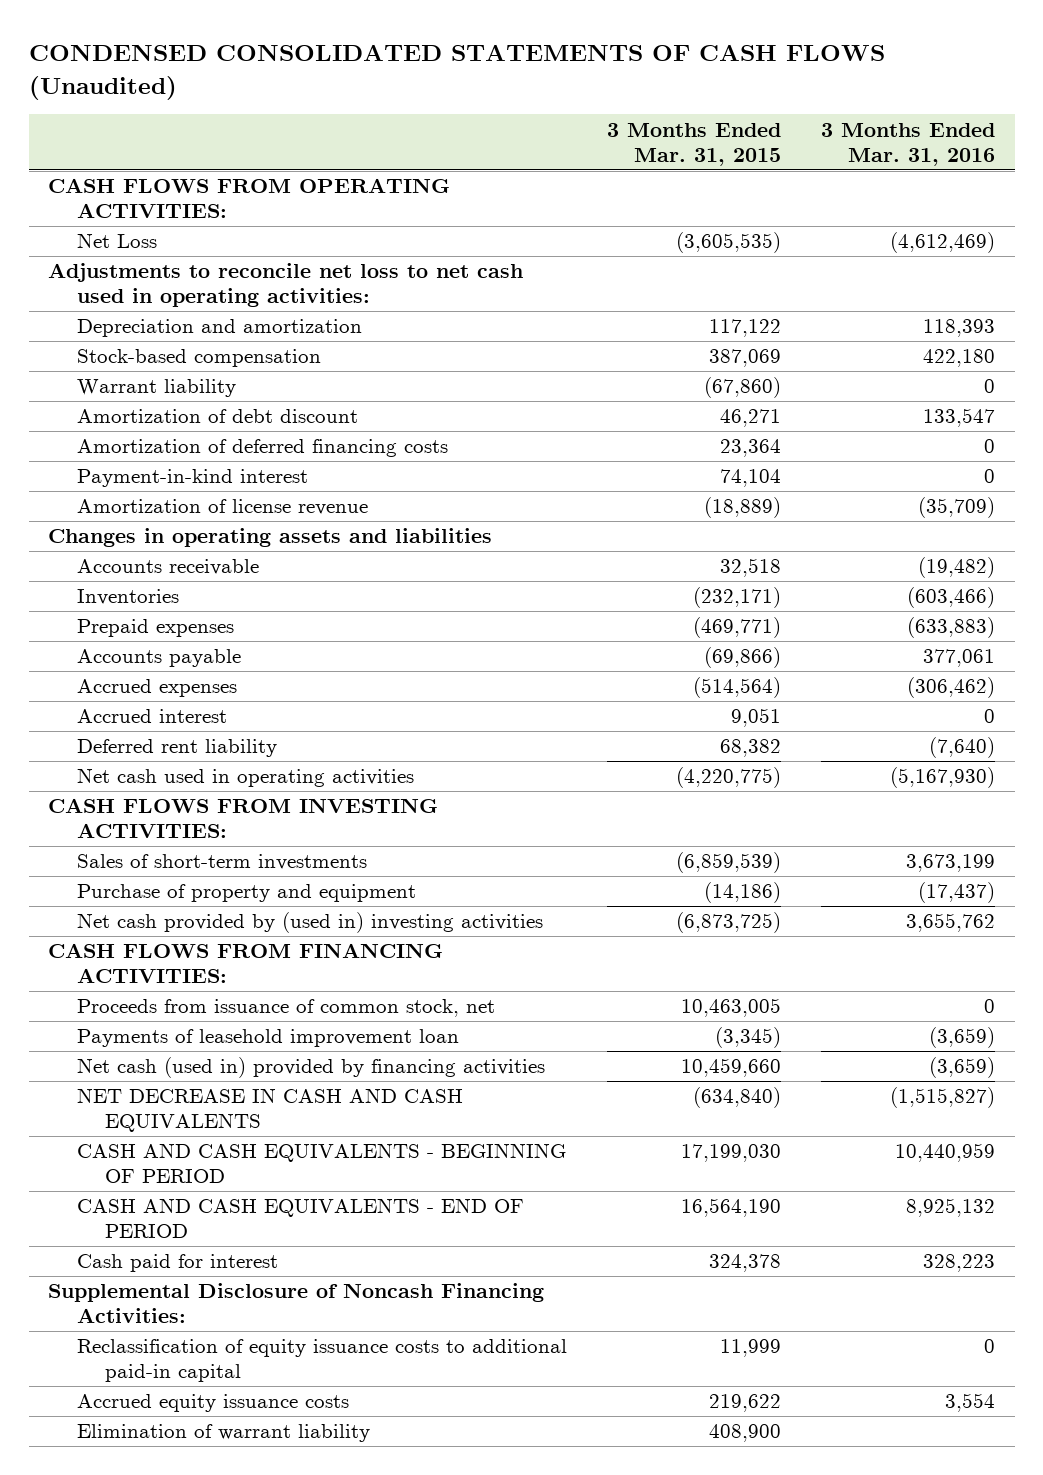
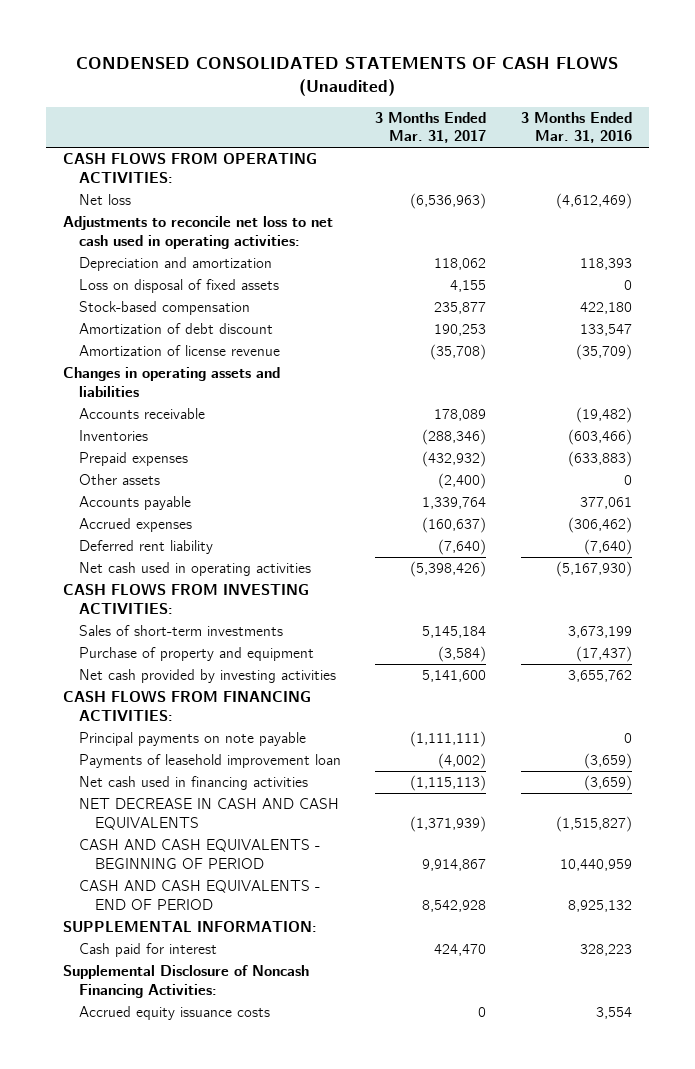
[606,122,781,166] 3 Months Ended Mar. 31, 2015 -> none
none -> [375,111,487,144] 3 Months Ended Mar. 31, 2017
[76,233,157,249] Net Loss -> [78,194,131,206] Net loss
none -> [78,279,279,294] Loss on disposal of fixed assets
[76,379,236,398] Warrant liability -> none
[76,439,448,458] Amortization of deferred financing costs -> none
[76,469,308,488] Payment-in-kind interest -> none
none -> [78,474,160,486] Other assets
[76,709,227,724] Accrued interest -> none
[76,912,543,934] Net cash provided by (used in) investing activities -> [78,669,336,684] Net cash provided by investing activities
[76,999,495,1018] Proceeds from issuance of common stock, net -> none
none -> [78,732,306,747] Principal payments on note payable
[76,1057,545,1079] Net cash (used in) provided by financing activities -> [78,776,308,791] Net cash used in financing activities
none -> [63,921,318,933] SUPPLEMENTAL INFORMATION:
[76,1339,567,1383] Reclassification of equity issuance costs to additional paid-in capital -> none
[76,1424,370,1443] Elimination of warrant liability -> none

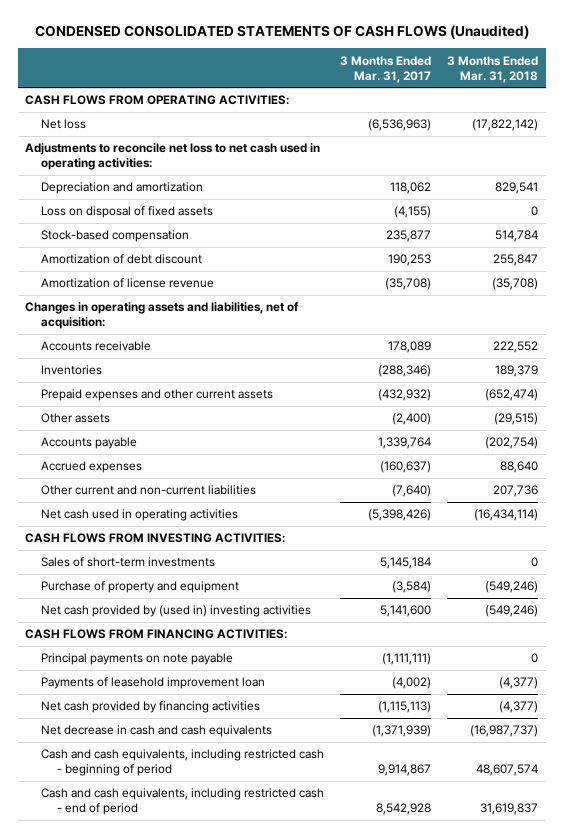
[520,111,632,144] 3 Months Ended Mar. 31, 2016 -> none
none -> [446,55,538,83] 3 Months Ended Mar. 31, 2018
[450,280,487,293] 4,155 -> [394,206,432,219] (4,155)
[63,367,281,397] Changes in operating assets and liabilities -> [25,302,300,330] Changes in operating assets and liabilities, net of acquisition:
[78,452,188,467] Prepaid expenses -> [41,389,274,402] Prepaid expenses and other current assets
[78,540,213,555] Deferred rent liability -> [41,485,257,496] Other current and non-current liabilities
[78,669,336,684] Net cash provided by investing activities -> [41,605,312,618] Net cash provided by (used in) investing activities
[63,921,318,933] SUPPLEMENTAL INFORMATION: -> none
[78,943,217,958] Cash paid for interest -> none
[63,965,310,998] Supplemental Disclosure of Noncash Financing Activities: -> none
[78,1006,270,1021] Accrued equity issuance costs -> none
[78,776,308,791] Net cash used in financing activities -> [41,701,261,714] Net cash provided by financing activities
[78,798,339,830] NET DECREASE IN CASH AND CASH EQUIVALENTS -> [41,725,273,738] Net decrease in cash and cash equivalents
[78,839,320,869] CASH AND CASH EQUIVALENTS - BEGINNING OF PERIOD -> [41,749,325,777] Cash and cash equivalents, including restricted cash - beginning of period
[78,880,320,910] CASH AND CASH EQUIVALENTS - END OF PERIOD -> [41,788,325,816] Cash and cash equivalents, including restricted cash - end of period

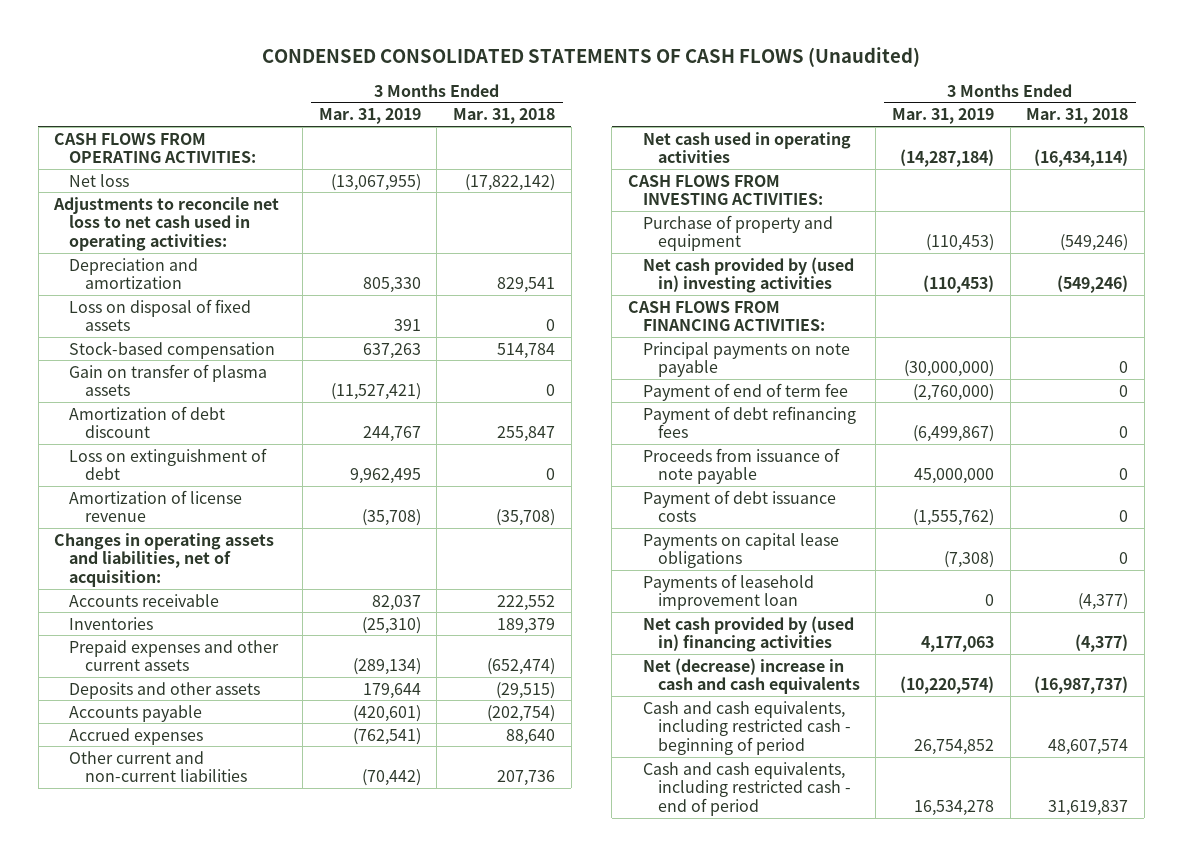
[340,55,432,83] 3 Months Ended Mar. 31, 2017 -> none
none -> [318,108,421,125] Mar. 31, 2019
none -> [69,363,268,397] Gain on transfer of plasma assets
none -> [69,447,268,481] Loss on extinguishment of debt
[41,413,111,424] Other assets -> [69,681,261,699] Deposits and other assets
[41,557,216,568] Sales of short-term investments -> none
none -> [642,382,848,401] Payment of end of term fee
none -> [642,405,856,439] Payment of debt refinancing fees
none -> [642,447,840,485] Proceeds from issuance of note payable
none -> [642,489,836,523] Payment of debt issuance costs
none -> [642,532,839,569] Payments on capital lease obligations
[41,701,261,714] Net cash provided by financing activities -> [642,615,854,653] Net cash provided by (used in) financing activities
[41,725,273,738] Net decrease in cash and cash equivalents -> [642,657,860,695] Net (decrease) increase in cash and cash equivalents

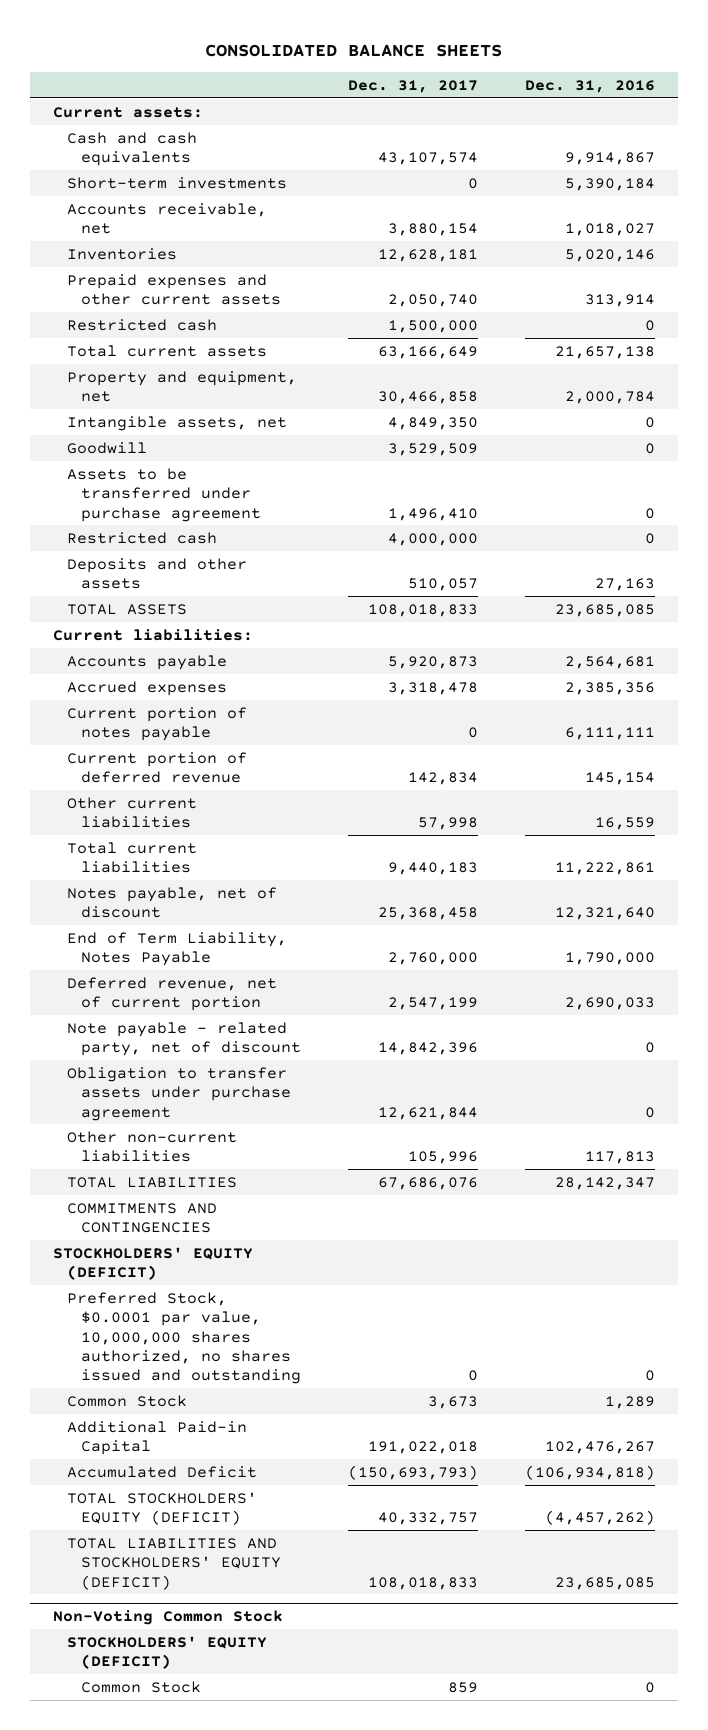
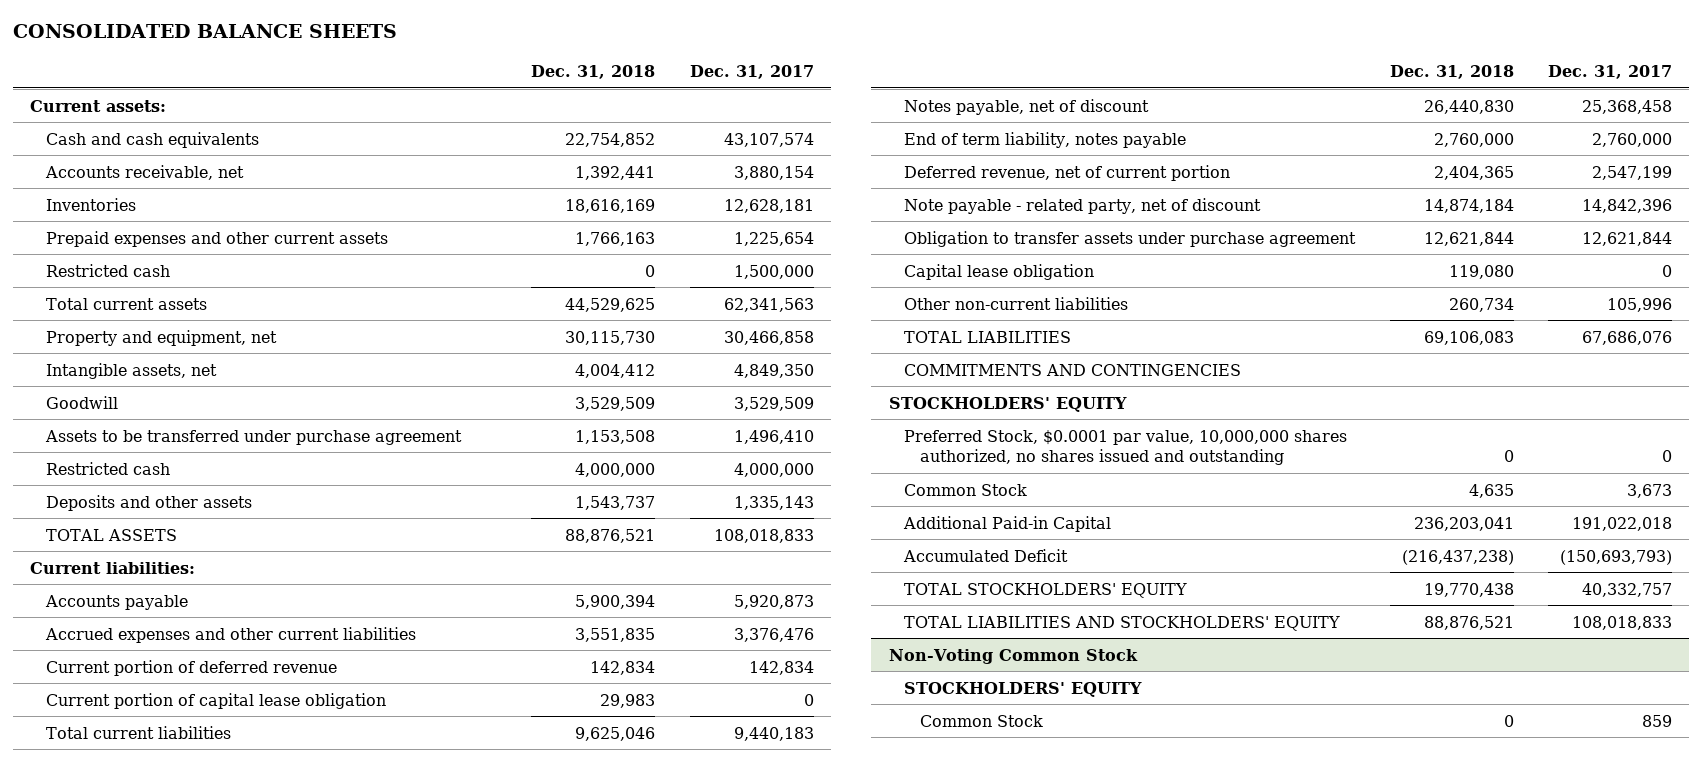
[524,79,655,93] Dec. 31, 2016 -> none
none -> [531,65,656,80] Dec. 31, 2018
[67,176,288,189] Short-term investments -> none
[387,294,478,308] 2,050,740 -> [733,231,814,246] 1,225,654
[377,345,478,359] 63,166,649 -> [723,297,814,312] 62,341,563
[407,578,478,592] 510,057 -> [733,495,814,510] 1,335,143
[67,706,248,742] Current portion of notes payable -> none
[67,680,228,696] Accrued expenses -> [45,626,417,643] Accrued expenses and other current liabilities
[387,681,478,695] 3,318,478 -> [733,627,814,642] 3,376,476
[67,796,198,829] Other current liabilities -> none
none -> [46,692,387,709] Current portion of capital lease obligation
[67,931,288,967] End of Term Liability, Notes Payable -> [904,131,1187,148] End of term liability, notes payable
none -> [904,263,1095,280] Capital lease obligation
[53,1246,254,1281] STOCKHOLDERS' EQUITY (DEFICIT) -> [888,396,1127,412] STOCKHOLDERS' EQUITY
[67,1491,258,1526] TOTAL STOCKHOLDERS' EQUITY (DEFICIT) -> [904,582,1188,598] TOTAL STOCKHOLDERS' EQUITY
[67,1537,281,1590] TOTAL LIABILITIES AND STOCKHOLDERS' EQUITY (DEFICIT) -> [904,615,1341,631] TOTAL LIABILITIES AND STOCKHOLDERS' EQUITY
[67,1635,268,1670] STOCKHOLDERS' EQUITY (DEFICIT) -> [904,681,1143,697] STOCKHOLDERS' EQUITY

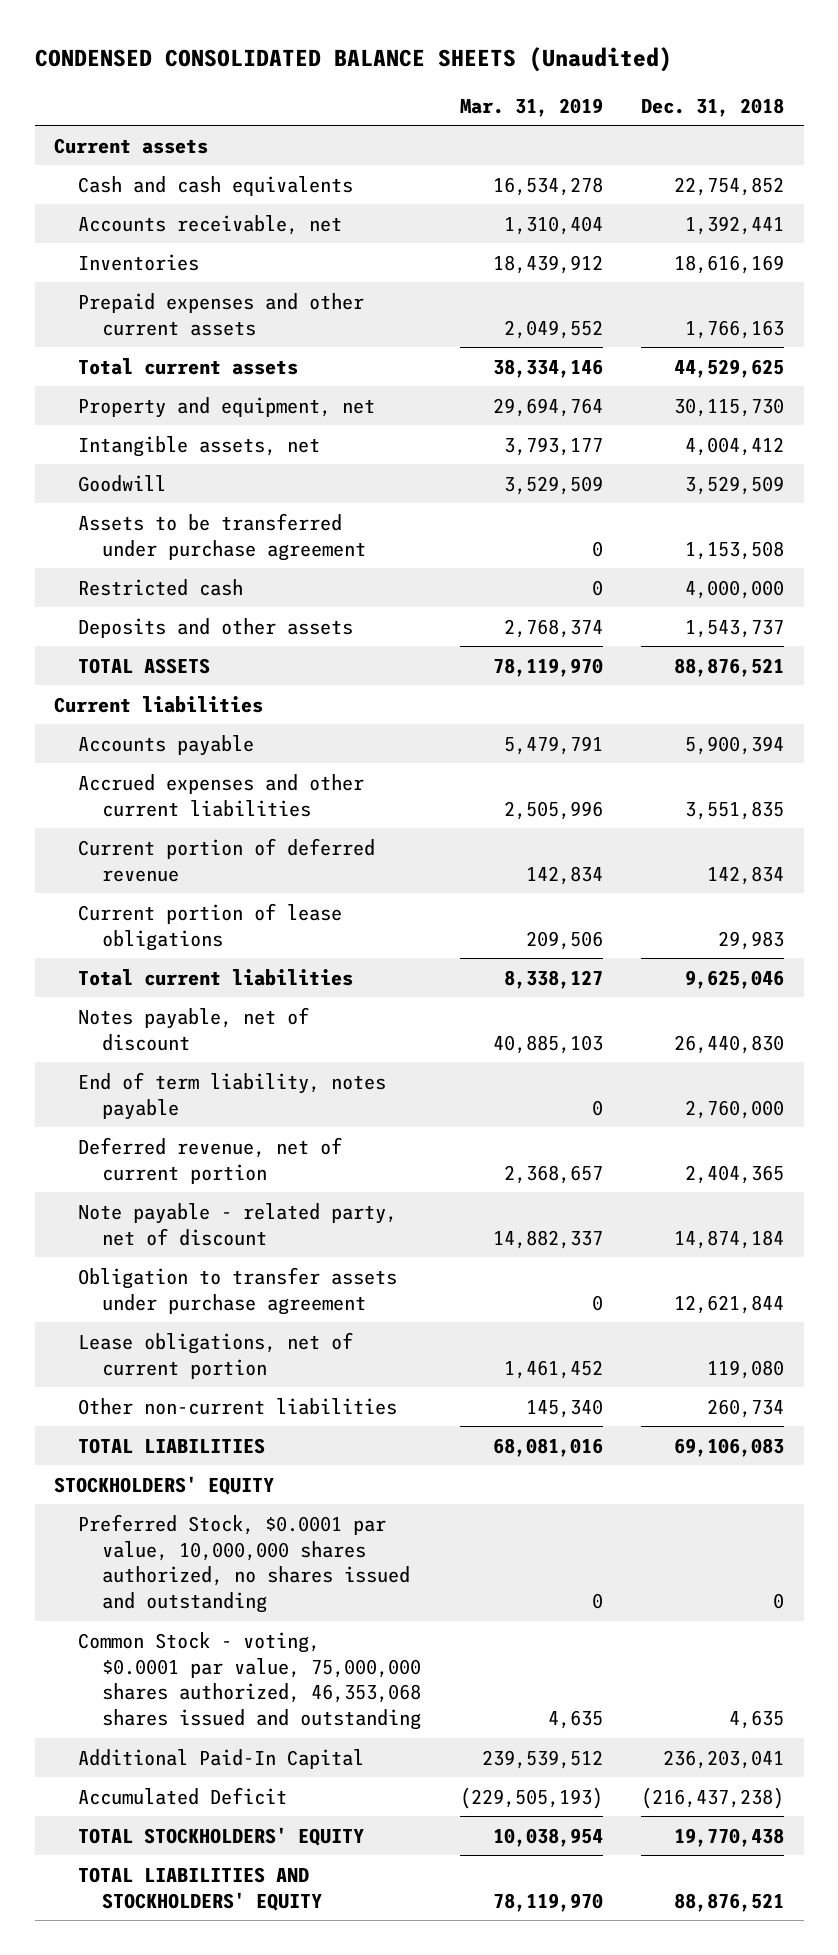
[13,24,398,39] CONSOLIDATED BALANCE SHEETS -> [34,46,672,72] CONDENSED CONSOLIDATED BALANCE SHEETS (Unaudited)
[689,65,814,80] Dec. 31, 2017 -> none
none -> [459,97,603,117] Mar. 31, 2019
[30,99,167,112] Current assets: -> [53,137,208,154] Current assets
[46,263,171,277] Restricted cash -> none
[30,561,196,574] Current liabilities: -> [53,695,263,713] Current liabilities
[46,692,387,709] Current portion of capital lease obligation -> [78,902,343,951] Current portion of lease obligations
[904,263,1095,280] Capital lease obligation -> [78,1331,354,1379] Lease obligations, net of current portion
[904,363,1242,376] COMMITMENTS AND CONTINGENCIES -> none
[904,483,1028,496] Common Stock -> [78,1631,422,1731] Common Stock - voting, $0.0001 par value, 75,000,000 shares authorized, 46,353,068 shares issued and outstanding
[903,515,1112,532] Additional Paid-in Capital -> [78,1748,365,1769] Additional Paid-In Capital
[888,648,1138,664] Non-Voting Common Stock -> none
[904,681,1143,697] STOCKHOLDERS' EQUITY -> none
[920,714,1044,727] Common Stock -> none

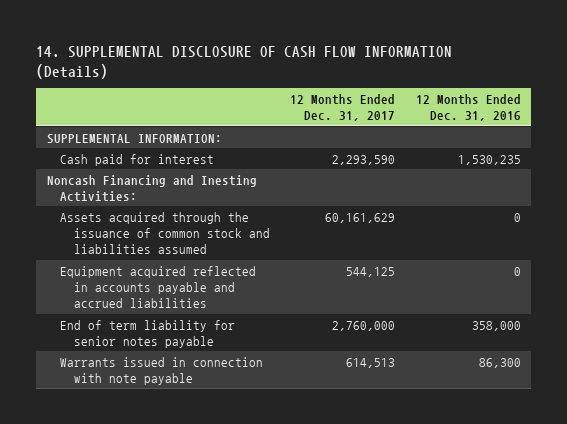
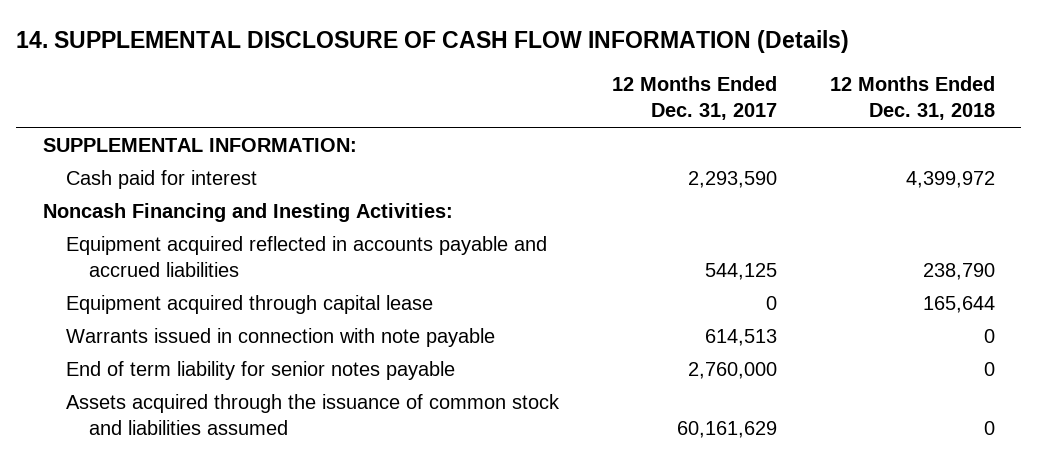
[415,93,521,122] 12 Months Ended Dec. 31, 2016 -> none
none -> [829,76,995,121] 12 Months Ended Dec. 31, 2018
none -> [65,294,433,314] Equipment acquired through capital lease
[60,319,236,348] End of term liability for senior notes payable -> [65,360,455,380] End of term liability for senior notes payable
[60,211,271,254] Assets acquired through the issuance of common stock and liabilities assumed -> [65,393,560,435] Assets acquired through the issuance of common stock and liabilities assumed

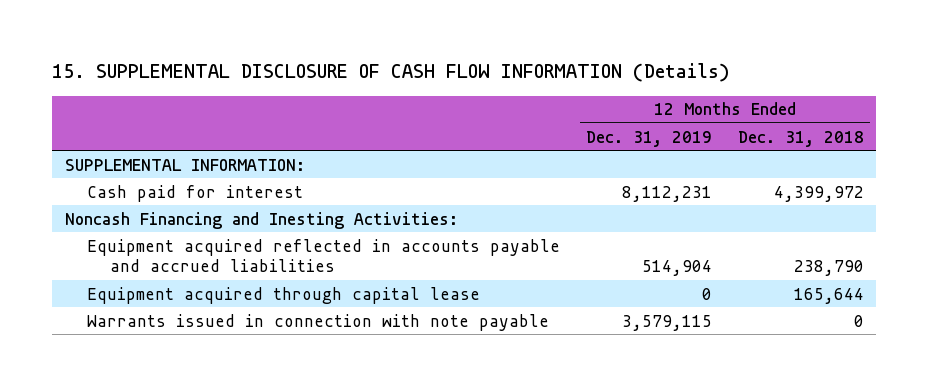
[16,29,850,53] 14. SUPPLEMENTAL DISCLOSURE OF CASH FLOW INFORMATION (Details) -> [51,63,730,83] 15. SUPPLEMENTAL DISCLOSURE OF CASH FLOW INFORMATION (Details)
[611,76,777,121] 12 Months Ended Dec. 31, 2017 -> none
none -> [585,130,712,147] Dec. 31, 2019
[65,360,455,380] End of term liability for senior notes payable -> none
[65,393,560,435] Assets acquired through the issuance of common stock and liabilities assumed -> none

